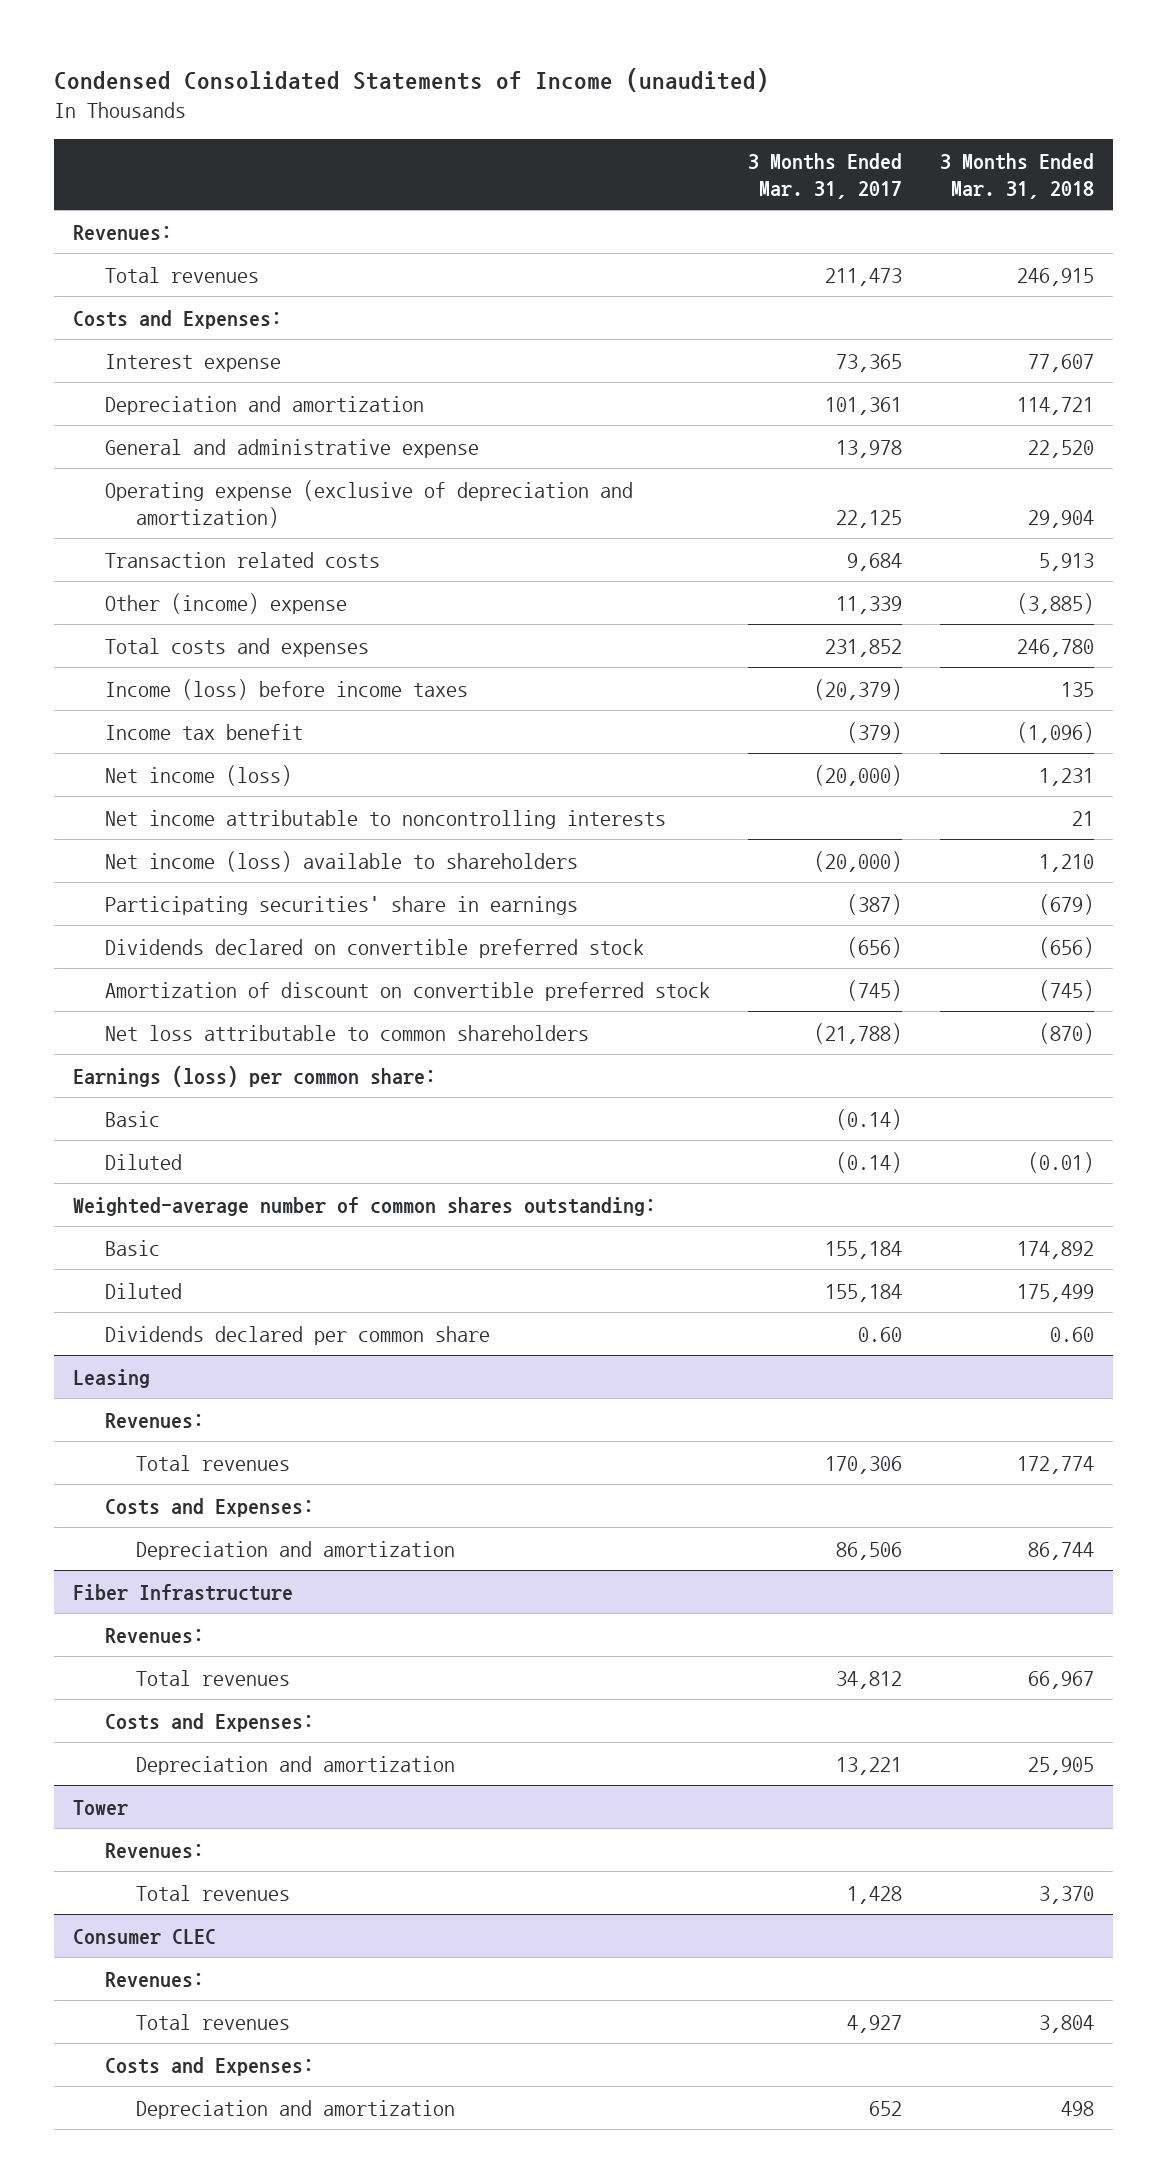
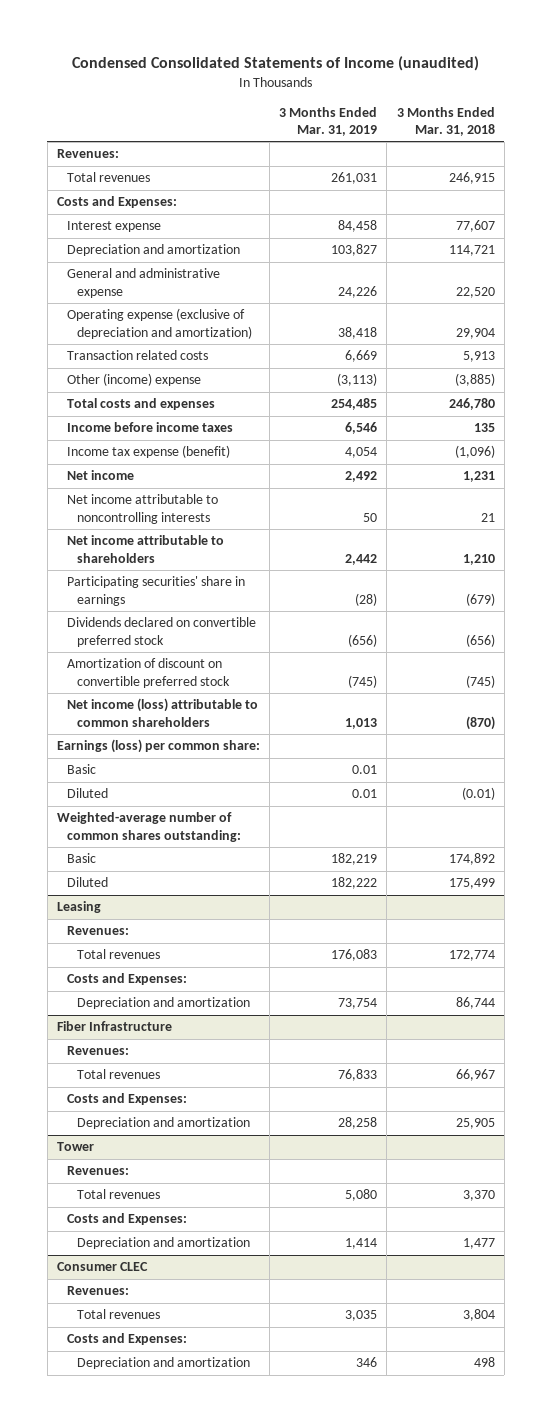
[747,152,902,199] 3 Months Ended Mar. 31, 2017 -> none
none -> [279,106,378,136] 3 Months Ended Mar. 31, 2019
[104,678,468,700] Income (loss) before income taxes -> [66,422,233,433] Income before income taxes
[104,723,303,740] Income tax benefit -> [66,445,230,459] Income tax expense (benefit)
[104,764,292,786] Net income (loss) -> [66,470,134,481] Net income
[104,850,578,872] Net income (loss) available to shareholders -> [66,535,224,563] Net income attributable to shareholders
[104,1024,589,1041] Net loss attributable to common shareholders -> [66,698,258,727] Net income (loss) attributable to common shareholders
[104,1325,490,1345] Dividends declared per common share -> none
none -> [66,1213,187,1226] Costs and Expenses:
none -> [77,1237,251,1250] Depreciation and amortization

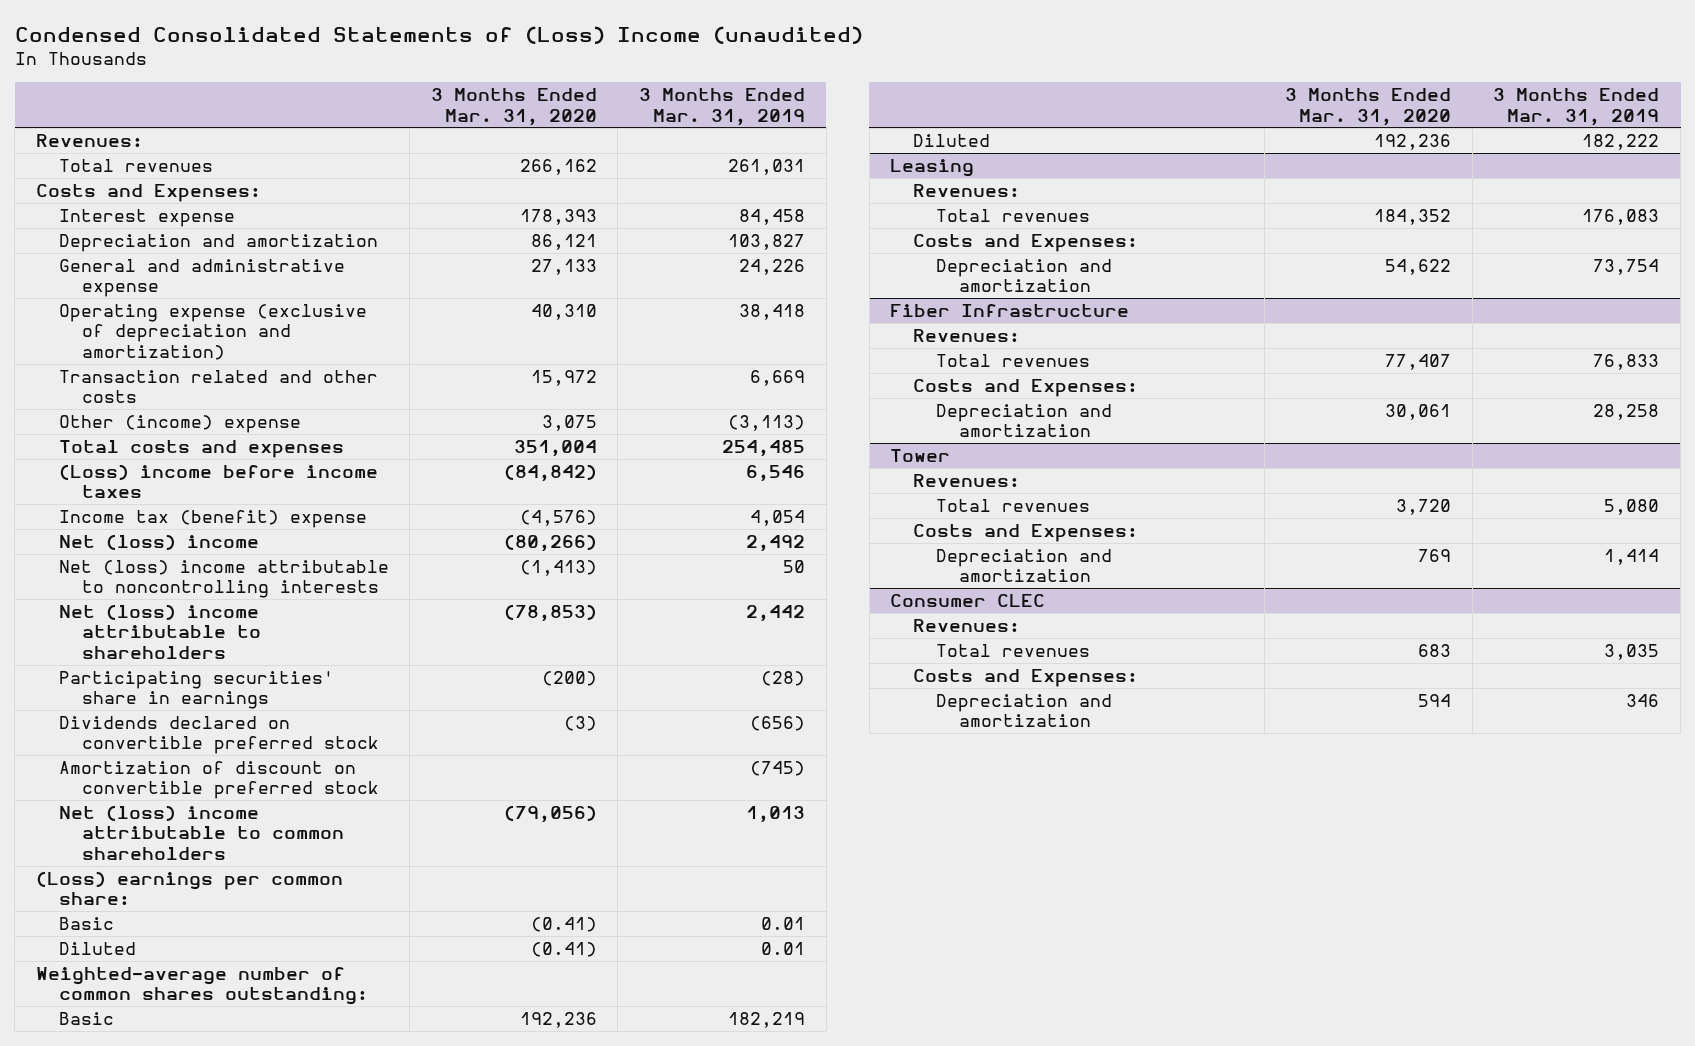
[71,56,479,72] Condensed Consolidated Statements of Income (unaudited) -> [14,25,863,44] Condensed Consolidated Statements of (Loss) Income (unaudited)
[396,106,495,136] 3 Months Ended Mar. 31, 2018 -> none
none -> [430,88,597,126] 3 Months Ended Mar. 31, 2020
[66,350,208,361] Transaction related costs -> [58,369,378,404] Transaction related and other costs
[66,422,233,433] Income before income taxes -> [58,463,378,499] (Loss) income before income taxes
[66,445,230,459] Income tax expense (benefit) -> [58,509,367,528] Income tax (benefit) expense
[66,470,134,481] Net income -> [58,533,259,550] Net (loss) income
[66,494,218,524] Net income attributable to noncontrolling interests -> [58,559,389,599] Net (loss) income attributable to noncontrolling interests
[66,535,224,563] Net income attributable to shareholders -> [58,603,261,659] Net (loss) income attributable to shareholders
[66,698,258,727] Net income (loss) attributable to common shareholders -> [58,804,344,860] Net (loss) income attributable to common shareholders
[56,739,260,754] Earnings (loss) per common share: -> [35,870,343,906] (Loss) earnings per common share:

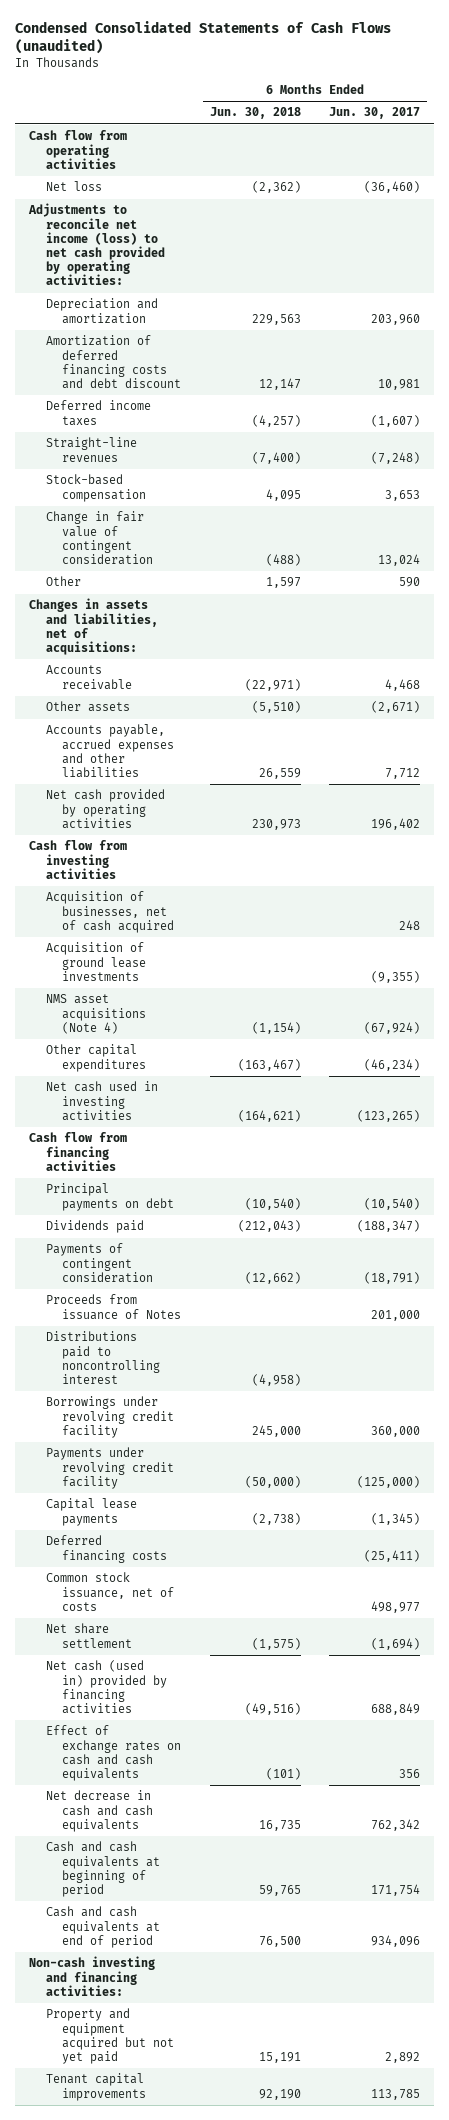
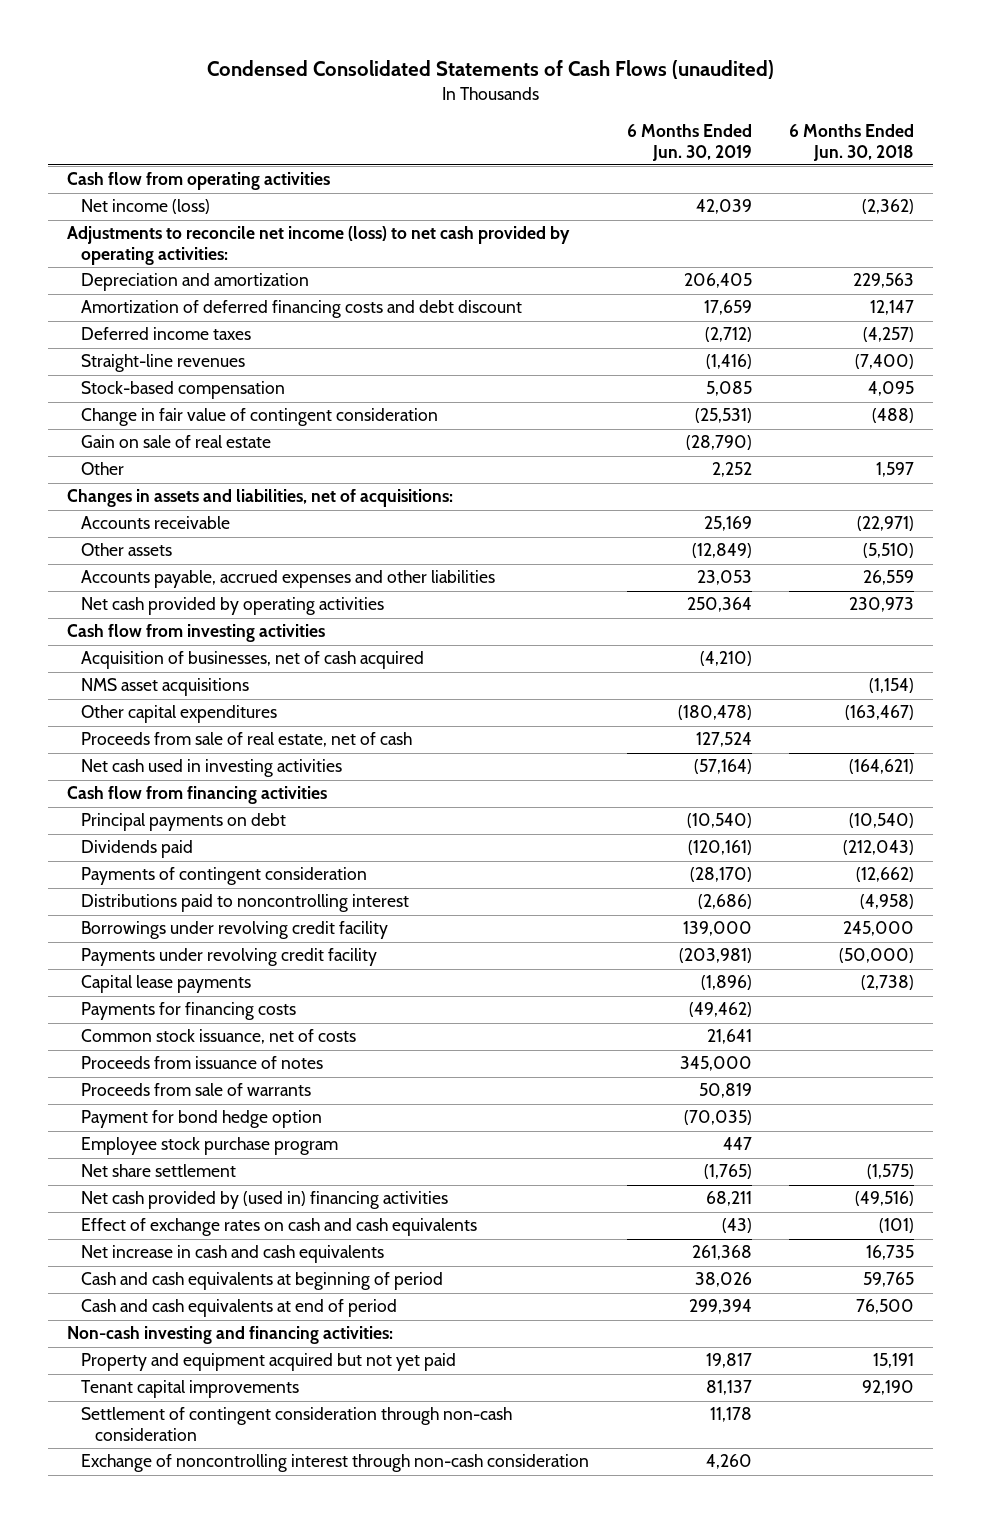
[329,107,421,120] Jun. 30, 2017 -> none
none -> [626,123,752,161] 6 Months Ended Jun. 30, 2019
[45,181,102,192] Net loss -> [80,199,210,215] Net income (loss)
none -> [80,435,271,449] Gain on sale of real estate
[45,942,147,981] Acquisition of ground lease investments -> none
[45,994,147,1034] NMS asset acquisitions (Note 4) -> [80,678,249,697] NMS asset acquisitions
none -> [80,732,412,748] Proceeds from sale of real estate, net of cash
[45,1294,182,1320] Proceeds from issuance of Notes -> none
[45,1535,168,1563] Deferred financing costs -> [80,1002,296,1021] Payments for financing costs
none -> [80,1056,323,1070] Proceeds from issuance of notes
none -> [80,1083,311,1097] Proceeds from sale of warrants
none -> [80,1110,322,1129] Payment for bond hedge option
none -> [80,1137,338,1156] Employee stock purchase program
[45,1660,168,1715] Net cash (used in) provided by financing activities -> [80,1191,448,1210] Net cash provided by (used in) financing activities
[45,1790,154,1832] Net decrease in cash and cash equivalents -> [80,1245,384,1264] Net increase in cash and cash equivalents
none -> [80,1407,512,1442] Settlement of contingent consideration through non-cash consideration
none -> [80,1454,589,1473] Exchange of noncontrolling interest through non-cash consideration

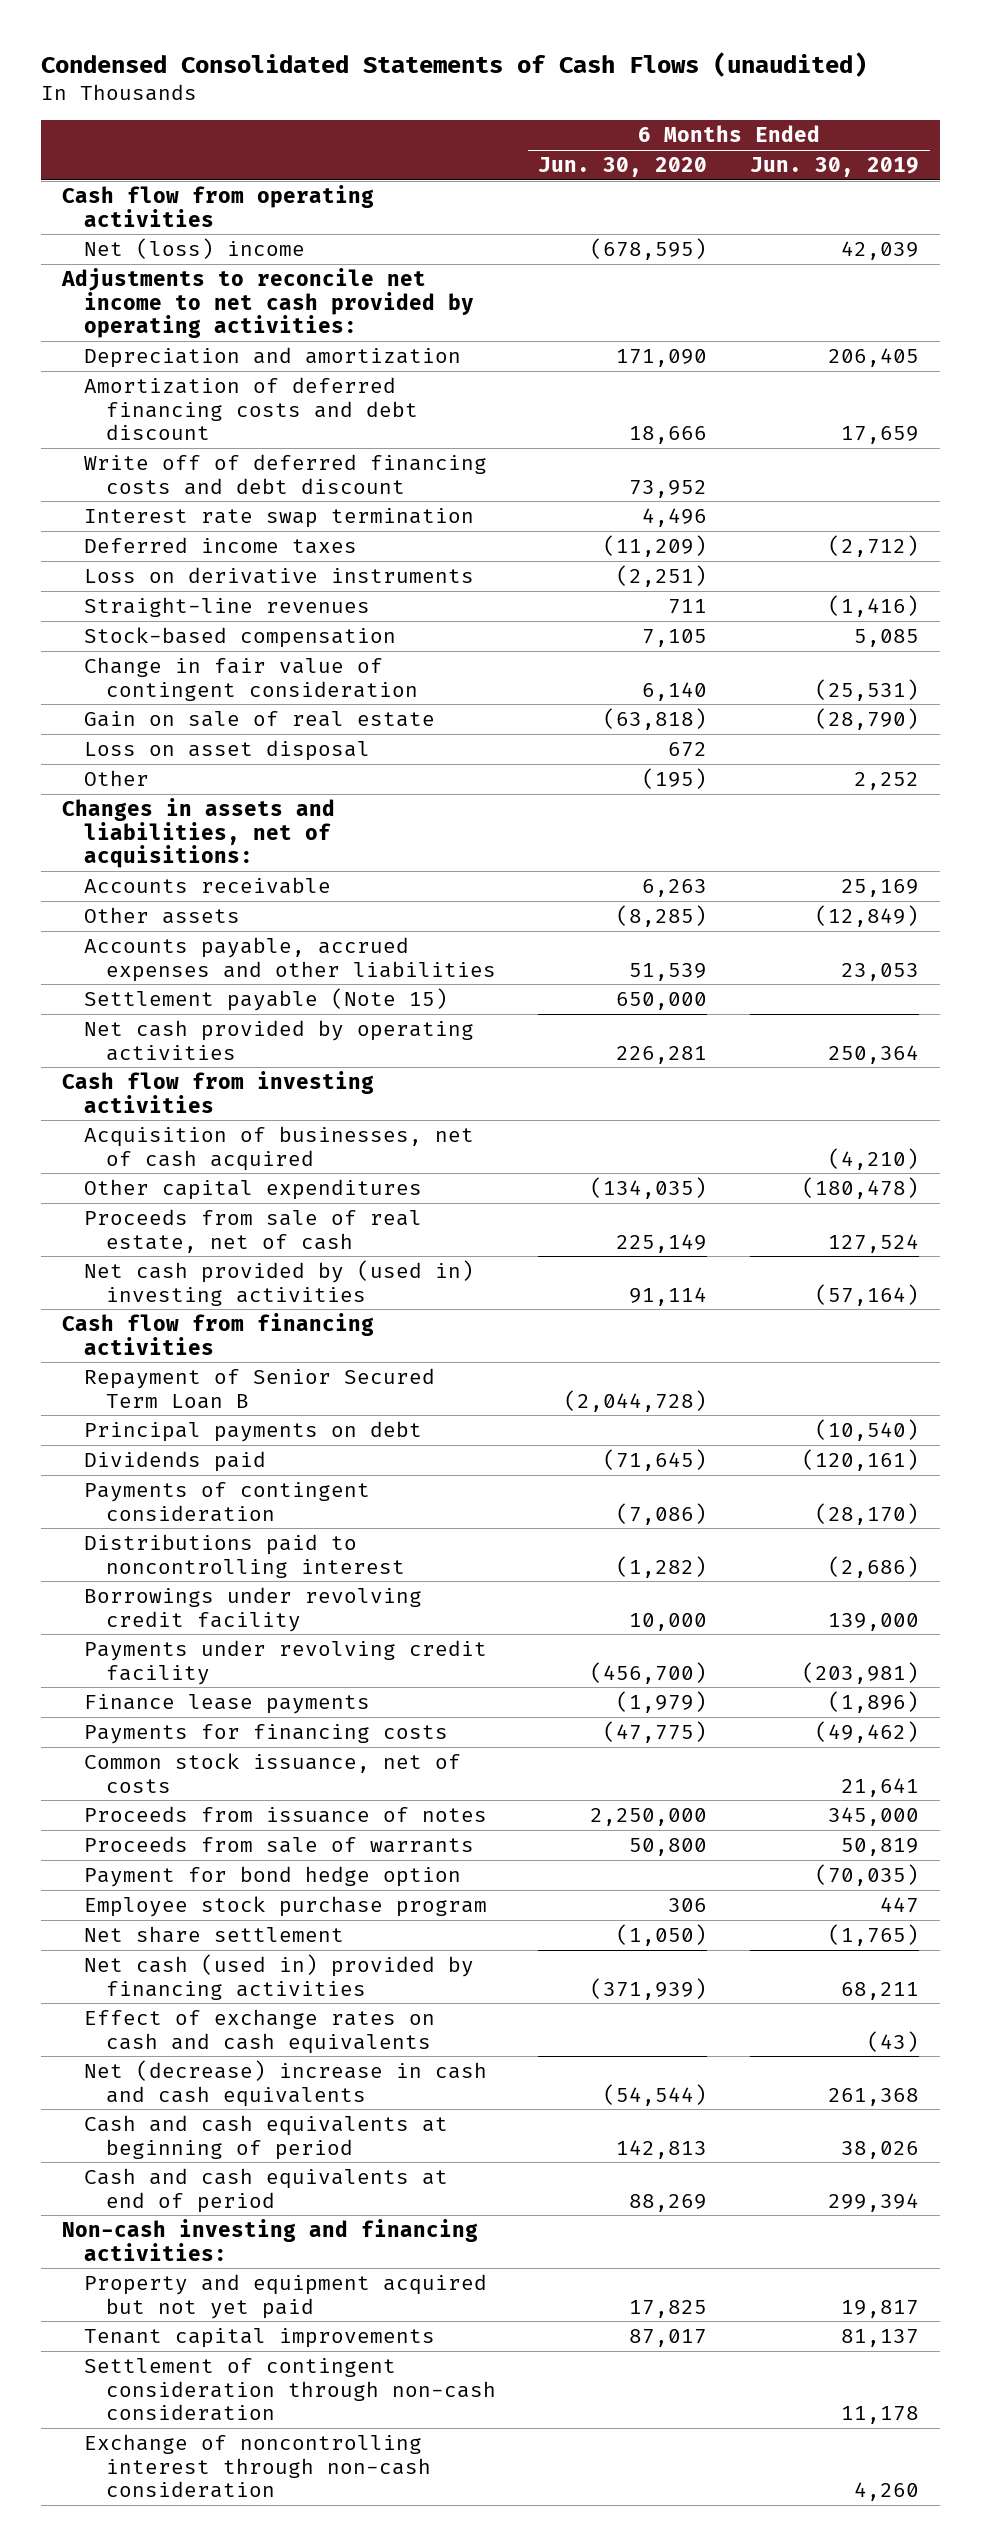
[789,123,915,161] 6 Months Ended Jun. 30, 2018 -> none
none -> [538,157,708,178] Jun. 30, 2020
[80,199,210,215] Net income (loss) -> [84,237,306,259] Net (loss) income
[67,226,571,266] Adjustments to reconcile net income (loss) to net cash provided by operating activities: -> [61,267,475,339] Adjustments to reconcile net income to net cash provided by operating activities:
none -> [84,453,488,495] Write off of deferred financing costs and debt discount
none -> [84,507,475,528] Interest rate swap termination
none -> [84,566,475,584] Loss on derivative instruments
none -> [84,739,371,761] Loss on asset disposal
none -> [84,987,449,1011] Settlement payable (Note 15)
[80,678,249,697] NMS asset acquisitions -> none
[80,759,342,778] Net cash used in investing activities -> [84,1259,475,1306] Net cash provided by (used in) investing activities
none -> [84,1367,436,1409] Repayment of Senior Secured Term Loan B
[80,975,251,994] Capital lease payments -> [84,1693,371,1714] Finance lease payments
[80,1191,448,1210] Net cash provided by (used in) financing activities -> [84,1953,475,2000] Net cash (used in) provided by financing activities
[80,1245,384,1264] Net increase in cash and cash equivalents -> [84,2059,488,2107] Net (decrease) increase in cash and cash equivalents

